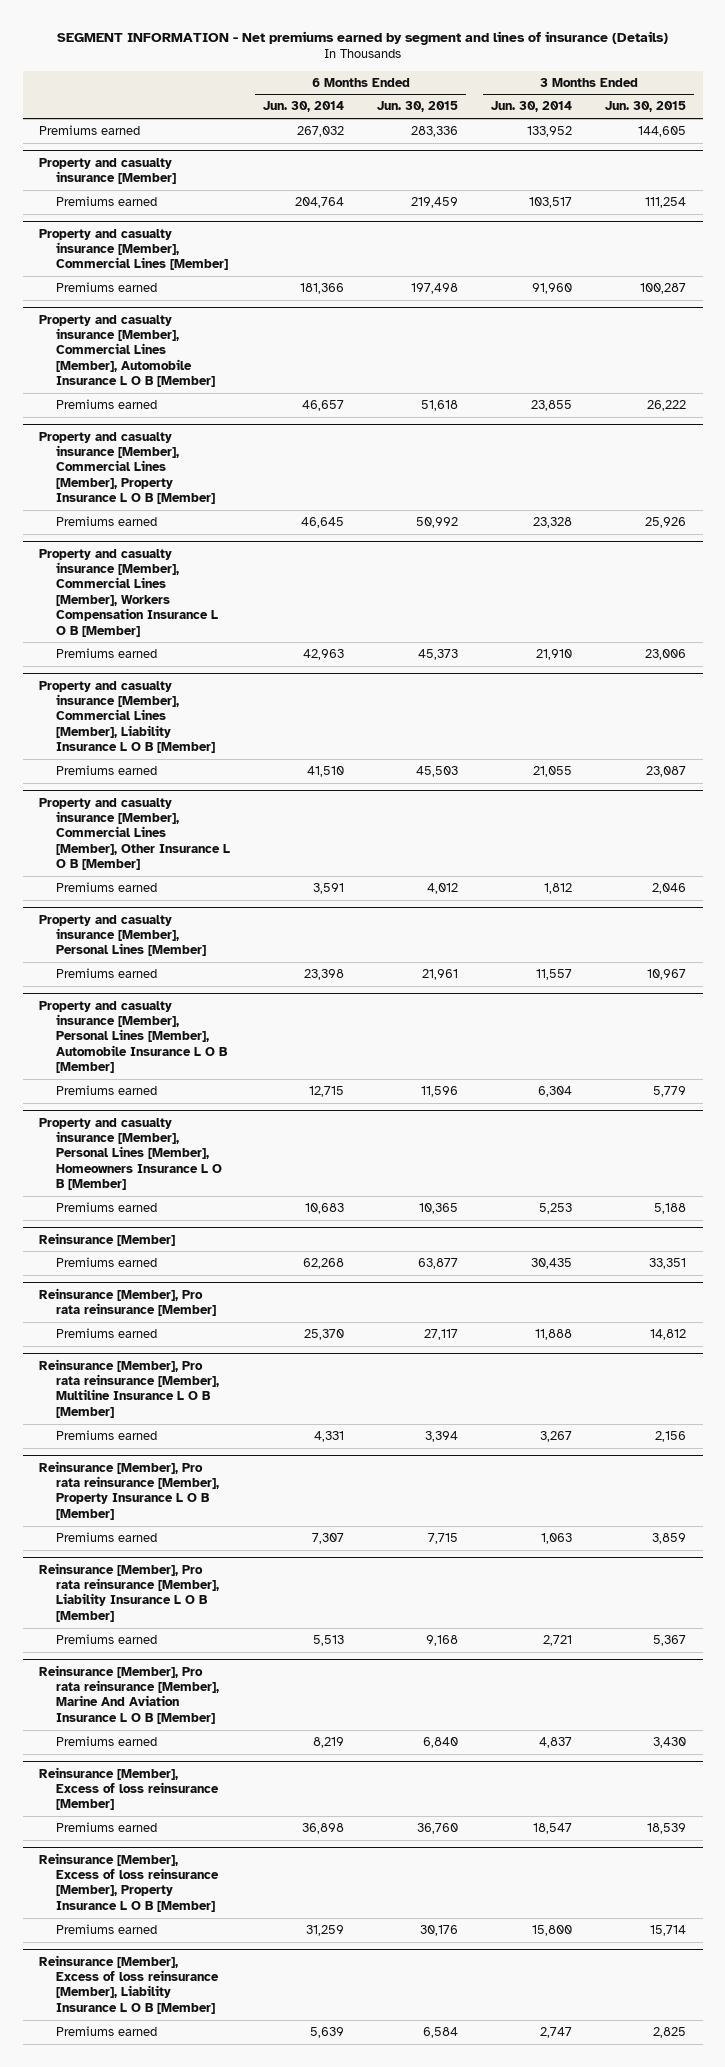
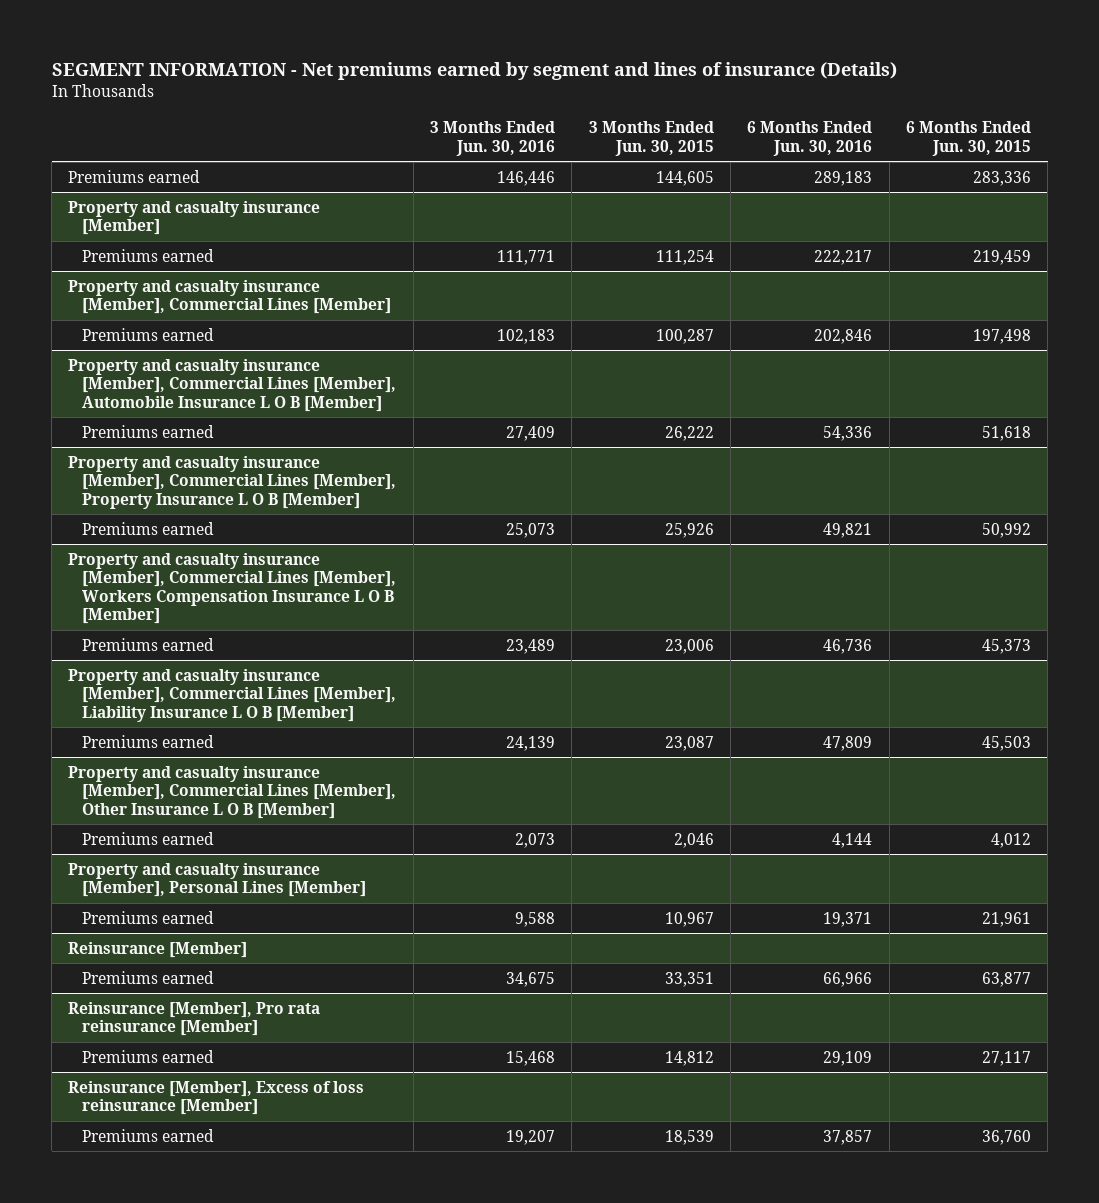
[263,101,345,113] Jun. 30, 2014 -> none
[491,101,573,113] Jun. 30, 2014 -> none
none -> [429,121,555,156] 3 Months Ended Jun. 30, 2016
none -> [747,121,873,156] 6 Months Ended Jun. 30, 2016
[39,1000,229,1074] Property and casualty insurance [Member], Personal Lines [Member], Automobile Insurance L O B [Member] -> none
[56,1085,158,1096] Premiums earned -> none
[39,1117,223,1191] Property and casualty insurance [Member], Personal Lines [Member], Homeowners Insurance L O B [Member] -> none
[56,1202,158,1213] Premiums earned -> none
[39,1358,220,1418] Reinsurance [Member], Pro rata reinsurance [Member], Multiline Insurance L O B [Member] -> none
[56,1430,158,1441] Premiums earned -> none
[39,1460,220,1520] Reinsurance [Member], Pro rata reinsurance [Member], Property Insurance L O B [Member] -> none
[56,1532,158,1543] Premiums earned -> none
[39,1562,220,1622] Reinsurance [Member], Pro rata reinsurance [Member], Liability Insurance L O B [Member] -> none
[56,1634,158,1645] Premiums earned -> none
[39,1664,220,1724] Reinsurance [Member], Pro rata reinsurance [Member], Marine And Aviation Insurance L O B [Member] -> none
[56,1736,158,1747] Premiums earned -> none
[39,1852,220,1912] Reinsurance [Member], Excess of loss reinsurance [Member], Property Insurance L O B [Member] -> none
[56,1924,158,1935] Premiums earned -> none
[39,1954,220,2014] Reinsurance [Member], Excess of loss reinsurance [Member], Liability Insurance L O B [Member] -> none
[56,2026,158,2037] Premiums earned -> none

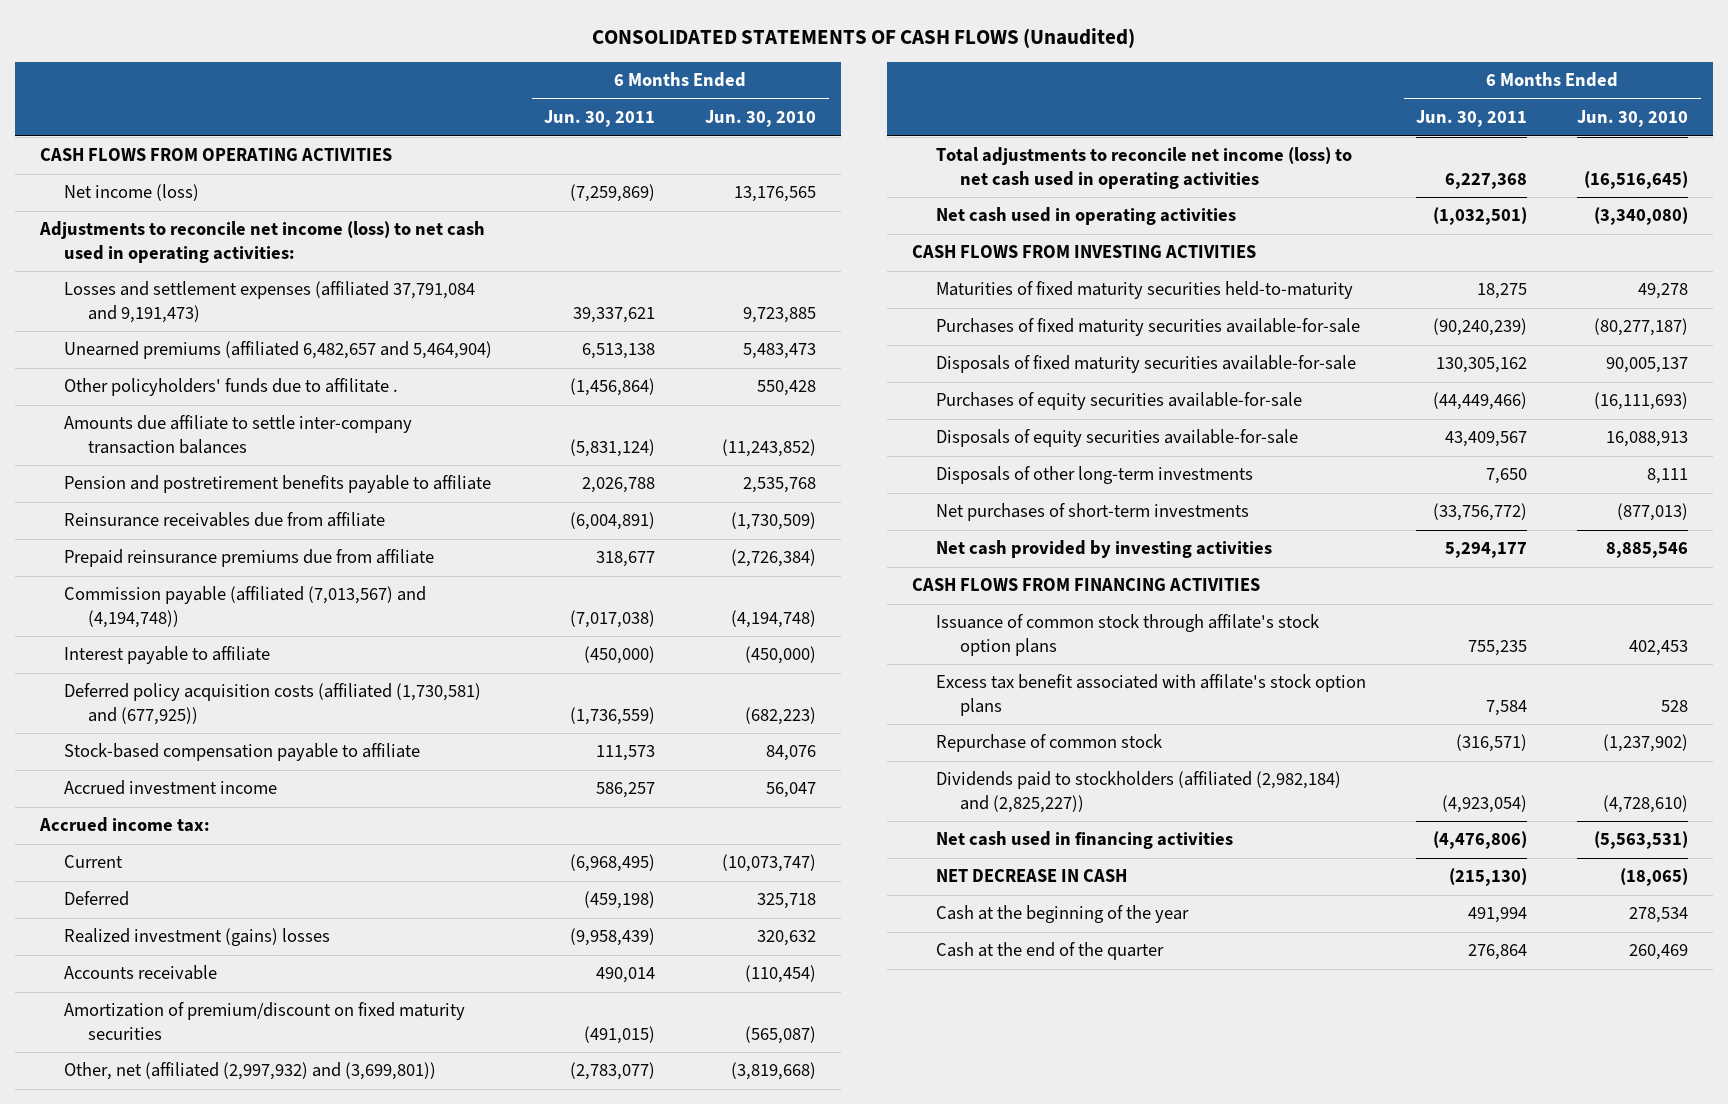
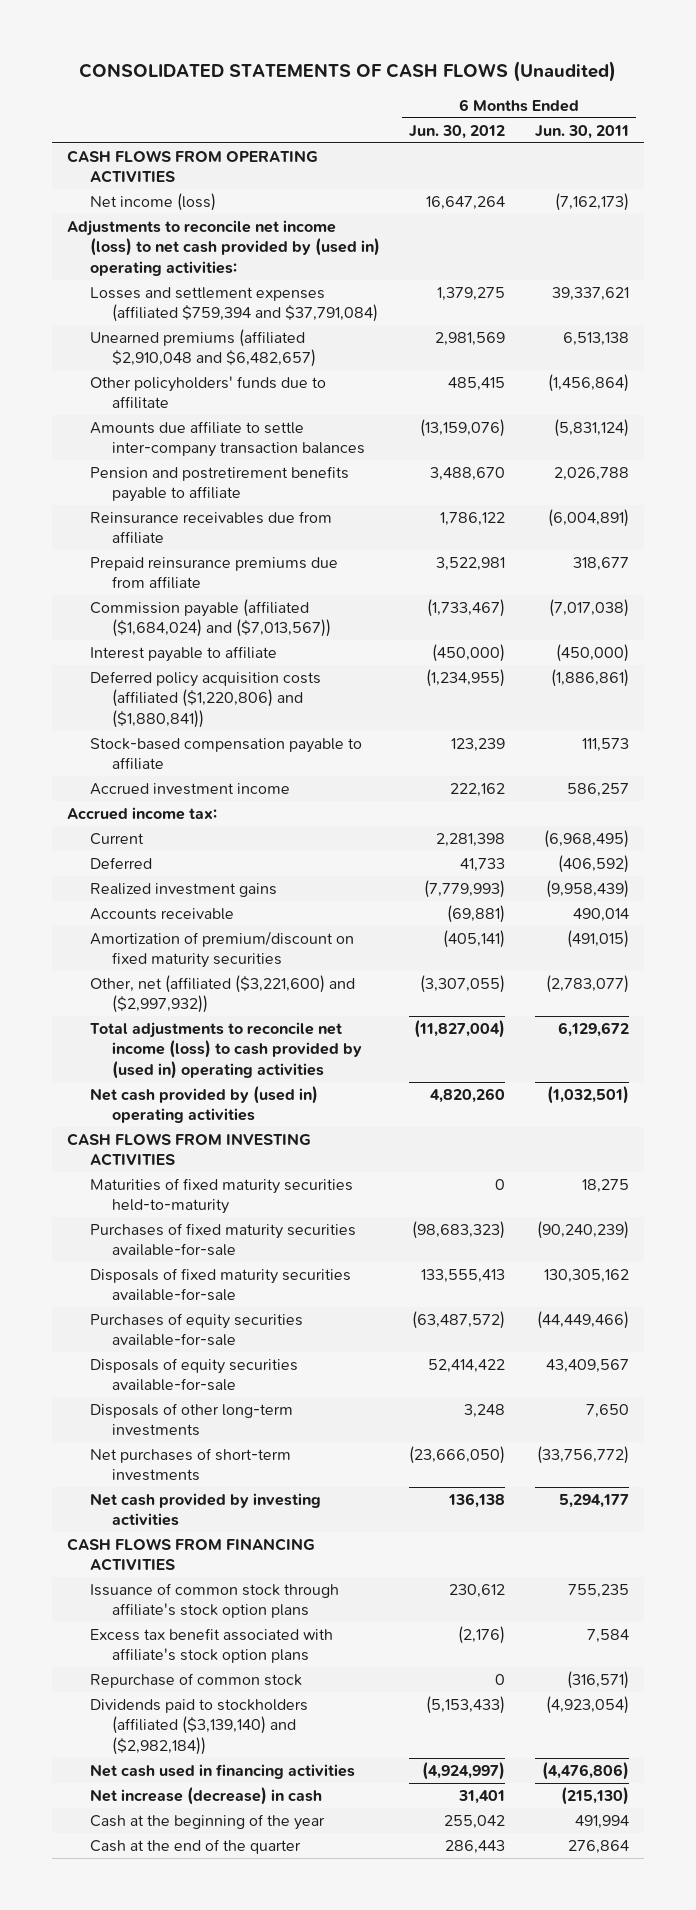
[705,110,817,128] Jun. 30, 2010 -> none
none -> [409,124,506,139] Jun. 30, 2012
[570,184,656,203] (7,259,869) -> [554,192,629,211] (7,162,173)
[39,221,486,264] Adjustments to reconcile net income (loss) to net cash used in operating activities: -> [67,219,380,276] Adjustments to reconcile net income (loss) to net cash provided by (used in) operating activities:
[64,281,476,324] Losses and settlement expenses (affiliated 37,791,084 and 9,191,473) -> [89,286,378,323] Losses and settlement expenses (affiliated $759,394 and $37,791,084)
[64,341,493,360] Unearned premiums (affiliated 6,482,657 and 5,464,904) -> [89,328,316,368] Unearned premiums (affiliated $2,910,048 and $6,482,657)
[64,378,399,397] Other policyholders' funds due to affilitate . -> [89,375,326,410] Other policyholders' funds due to affilitate
[64,586,427,629] Commission payable (affiliated (7,013,567) and (4,194,748)) -> [89,598,331,638] Commission payable (affiliated ($1,684,024) and ($7,013,567))
[64,683,482,726] Deferred policy acquisition costs (affiliated (1,730,581) and (677,925)) -> [89,670,321,728] Deferred policy acquisition costs (affiliated ($1,220,806) and ($1,880,841))
[570,707,656,726] (1,736,559) -> [550,668,629,687] (1,886,861)
[584,891,656,910] (459,198) -> [557,854,629,873] (406,592)
[64,928,331,947] Realized investment (gains) losses -> [89,882,277,897] Realized investment gains
[64,1062,437,1081] Other, net (affiliated (2,997,932) and (3,699,801)) -> [89,974,355,1014] Other, net (affiliated ($3,221,600) and ($2,997,932))
[936,147,1353,190] Total adjustments to reconcile net income (loss) to net cash used in operating activities -> [89,1021,362,1079] Total adjustments to reconcile net income (loss) to cash provided by (used in) operating activities
[1445,173,1528,190] 6,227,368 -> [557,1021,629,1037] 6,129,672
[936,207,1237,226] Net cash used in operating activities -> [89,1085,318,1124] Net cash provided by (used in) operating activities
[936,614,1320,657] Issuance of common stock through affilate's stock option plans -> [89,1582,339,1619] Issuance of common stock through affiliate's stock option plans
[936,674,1367,717] Excess tax benefit associated with affilate's stock option plans -> [89,1627,333,1664] Excess tax benefit associated with affiliate's stock option plans
[936,771,1342,814] Dividends paid to stockholders (affiliated (2,982,184) and (2,825,227)) -> [89,1698,308,1755] Dividends paid to stockholders (affiliated ($3,139,140) and ($2,982,184))
[936,869,1128,883] NET DECREASE IN CASH -> [89,1786,322,1805] Net increase (decrease) in cash

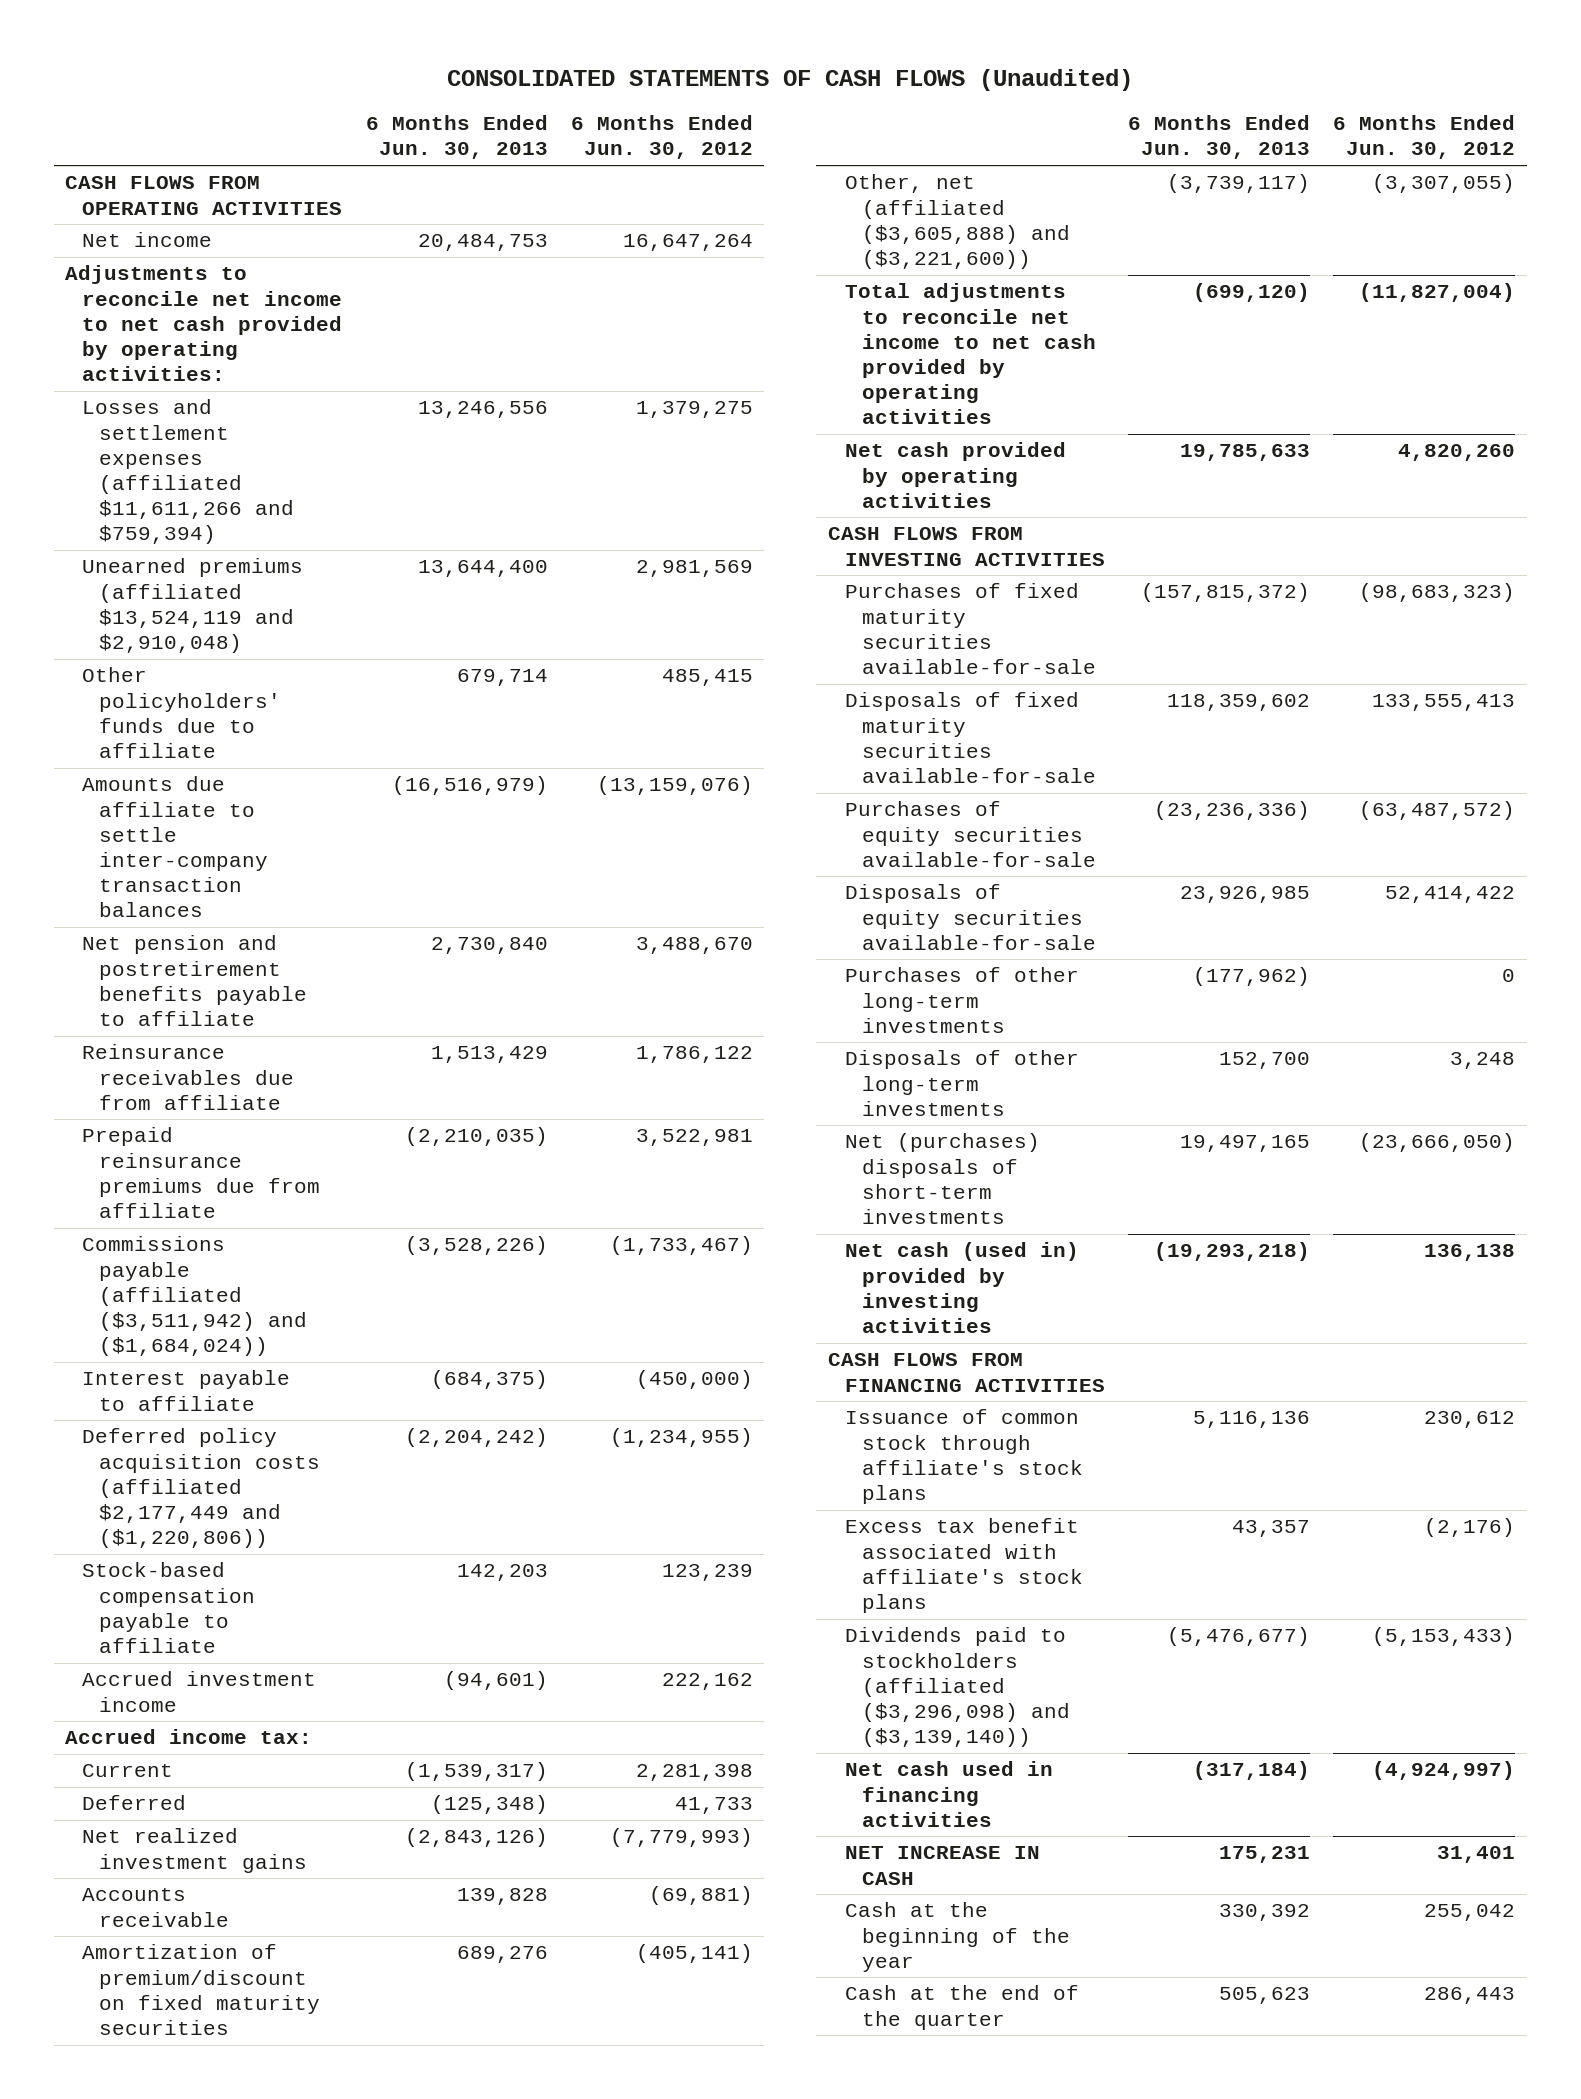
[534,124,629,139] Jun. 30, 2011 -> none
none -> [365,115,548,160] 6 Months Ended Jun. 30, 2013
[89,192,216,211] Net income (loss) -> [82,232,213,248] Net income
[67,219,380,276] Adjustments to reconcile net income (loss) to net cash provided by (used in) operating activities: -> [65,265,343,382] Adjustments to reconcile net income to net cash provided by operating activities:
[89,286,378,323] Losses and settlement expenses (affiliated $759,394 and $37,791,084) -> [82,399,295,545] Losses and settlement expenses (affiliated $11,611,266 and $759,394)
[89,328,316,368] Unearned premiums (affiliated $2,910,048 and $6,482,657) -> [82,558,304,653] Unearned premiums (affiliated $13,524,119 and $2,910,048)
[89,375,326,410] Other policyholders' funds due to affilitate -> [82,667,282,758] Other policyholders' funds due to affiliate
[89,465,349,503] Pension and postretirement benefits payable to affiliate -> [82,935,308,1026] Net pension and postretirement benefits payable to affiliate
[89,598,331,638] Commission payable (affiliated ($1,684,024) and ($7,013,567)) -> [82,1236,308,1357] Commissions payable (affiliated ($3,511,942) and ($1,684,024))
[89,670,321,728] Deferred policy acquisition costs (affiliated ($1,220,806) and ($1,880,841)) -> [82,1428,321,1549] Deferred policy acquisition costs (affiliated $2,177,449 and ($1,220,806))
[89,882,277,897] Realized investment gains -> [82,1828,308,1873] Net realized investment gains
[89,974,355,1014] Other, net (affiliated ($3,221,600) and ($2,997,932)) -> [844,174,1070,269] Other, net (affiliated ($3,605,888) and ($3,221,600))
[89,1021,362,1079] Total adjustments to reconcile net income (loss) to cash provided by (used in) operating activities -> [844,283,1096,425] Total adjustments to reconcile net income to net cash provided by operating activities
[89,1085,318,1124] Net cash provided by (used in) operating activities -> [844,442,1066,508] Net cash provided by operating activities
[89,1177,353,1215] Maturities of fixed maturity securities held-to-maturity -> none
none -> [844,967,1079,1033] Purchases of other long-term investments
[89,1447,291,1482] Net purchases of short-term investments -> [844,1133,1040,1224] Net (purchases) disposals of short-term investments
[89,1492,321,1527] Net cash provided by investing activities -> [844,1242,1079,1333] Net cash (used in) provided by investing activities
[89,1672,302,1688] Repurchase of common stock -> none
[89,1582,339,1619] Issuance of common stock through affiliate's stock option plans -> [844,1409,1083,1504] Issuance of common stock through affiliate's stock plans
[89,1627,333,1664] Excess tax benefit associated with affiliate's stock option plans -> [844,1518,1083,1613] Excess tax benefit associated with affiliate's stock plans
[89,1698,308,1755] Dividends paid to stockholders (affiliated ($3,139,140) and ($2,982,184)) -> [844,1627,1070,1748] Dividends paid to stockholders (affiliated ($3,296,098) and ($3,139,140))
[89,1786,322,1805] Net increase (decrease) in cash -> [844,1846,1040,1885] NET INCREASE IN CASH

